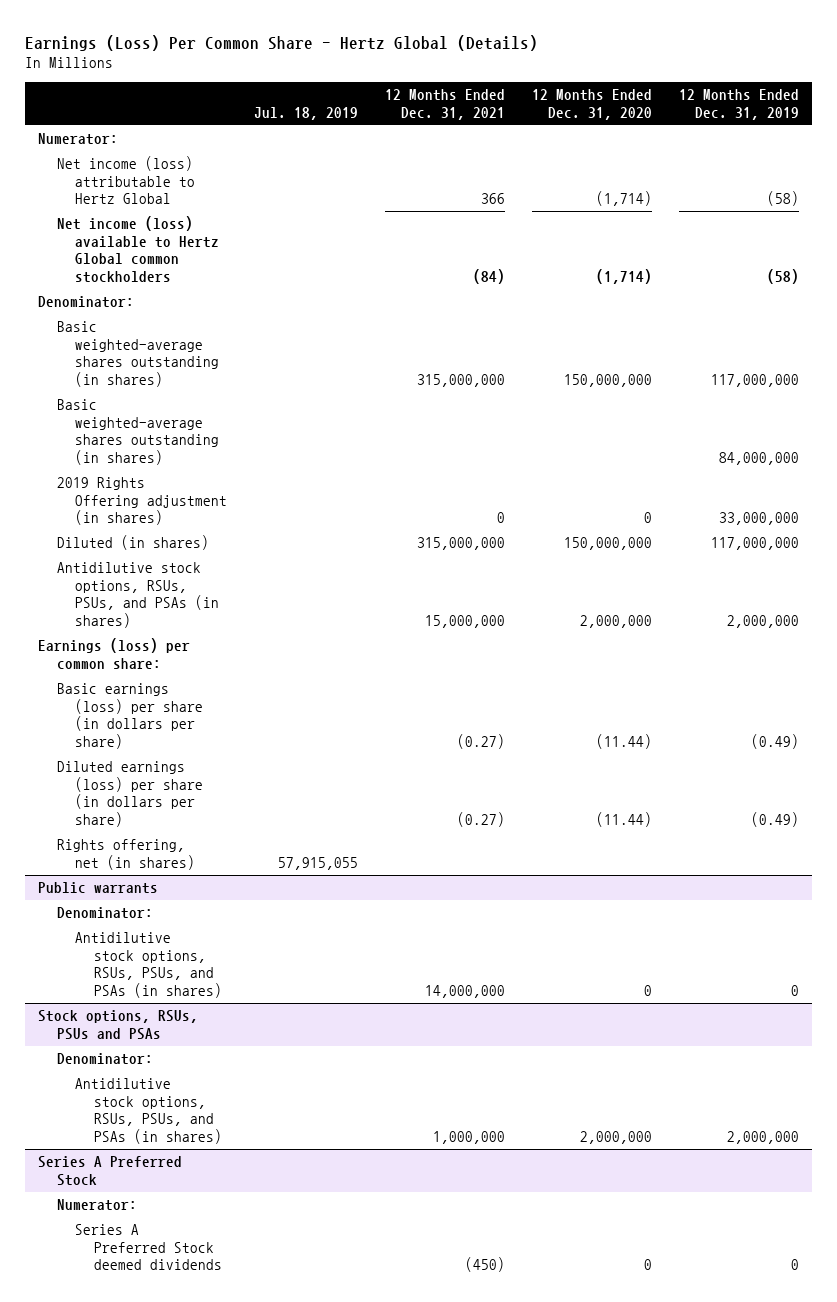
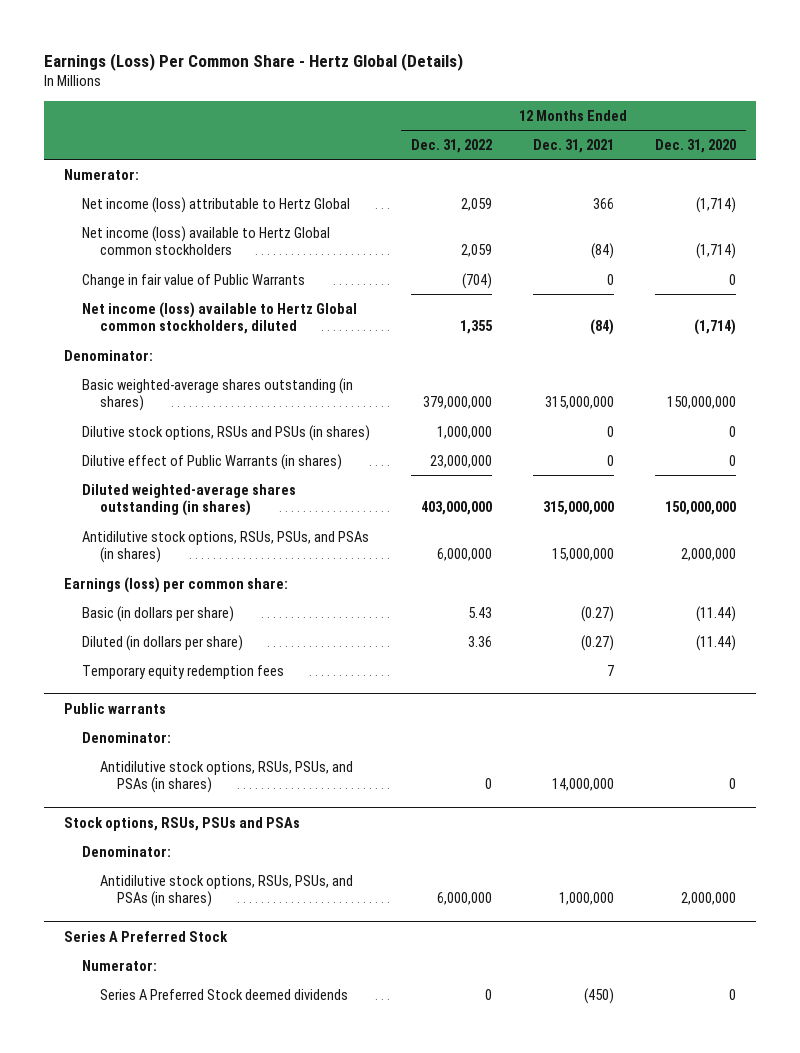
[254,106,359,120] Jul. 18, 2019 -> none
[678,89,799,120] 12 Months Ended Dec. 31, 2019 -> none
none -> [410,138,492,153] Dec. 31, 2022
none -> [81,273,305,288] Change in fair value of Public Warrants
none -> [81,301,357,335] Net income (loss) available to Hertz Global common stockholders, diluted
[56,399,220,466] Basic weighted-average shares outstanding (in shares) -> none
[56,477,228,526] 2019 Rights Offering adjustment (in shares) -> none
none -> [81,424,370,441] Dilutive stock options, RSUs and PSUs (in shares)
none -> [81,453,342,470] Dilutive effect of Public Warrants (in shares)
[56,535,209,551] Diluted (in shares) -> [81,483,296,517] Diluted weighted-average shares outstanding (in shares)
[56,839,196,870] Rights offering, net (in shares) -> none
[56,683,204,750] Basic earnings (loss) per share (in dollars per share) -> [81,605,234,622] Basic (in dollars per share)
[56,761,204,828] Diluted earnings (loss) per share (in dollars per share) -> [81,634,243,651] Diluted (in dollars per share)
none -> [81,664,284,679] Temporary equity redemption fees

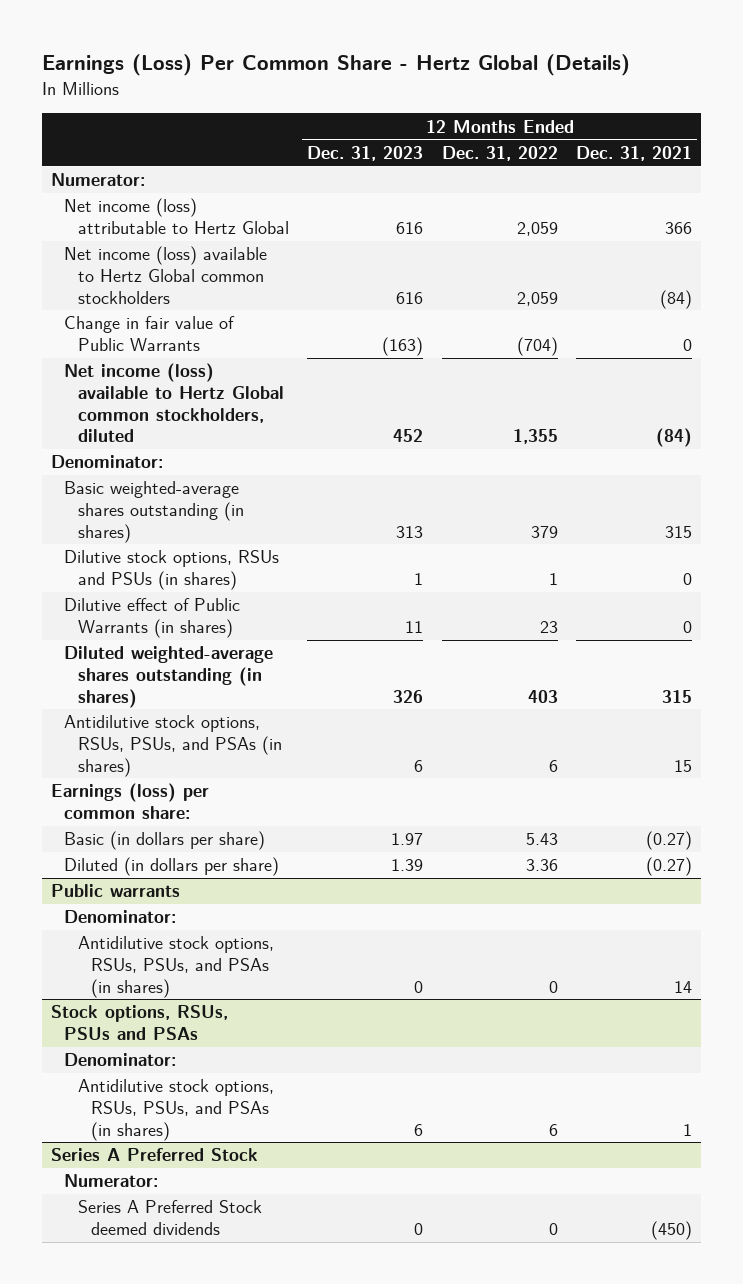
[654,138,736,153] Dec. 31, 2020 -> none
none -> [307,145,424,161] Dec. 31, 2023
[422,396,492,410] 379,000,000 -> [530,525,558,538] 379
[544,396,614,410] 315,000,000 -> [665,525,693,538] 315
[436,425,492,439] 1,000,000 -> [548,573,558,586] 1
[429,454,492,468] 23,000,000 -> [539,621,558,634] 23
[420,501,492,516] 403,000,000 -> [527,689,558,703] 403
[542,501,614,516] 315,000,000 -> [662,689,693,703] 315
[436,548,492,562] 6,000,000 -> [548,759,558,772] 6
[551,548,614,562] 15,000,000 -> [674,759,693,772] 15
[81,664,284,679] Temporary equity redemption fees -> none
[551,778,614,792] 14,000,000 -> [674,980,693,993] 14
[436,892,492,906] 6,000,000 -> [548,1123,558,1136] 6
[558,892,614,906] 1,000,000 -> [683,1123,693,1136] 1

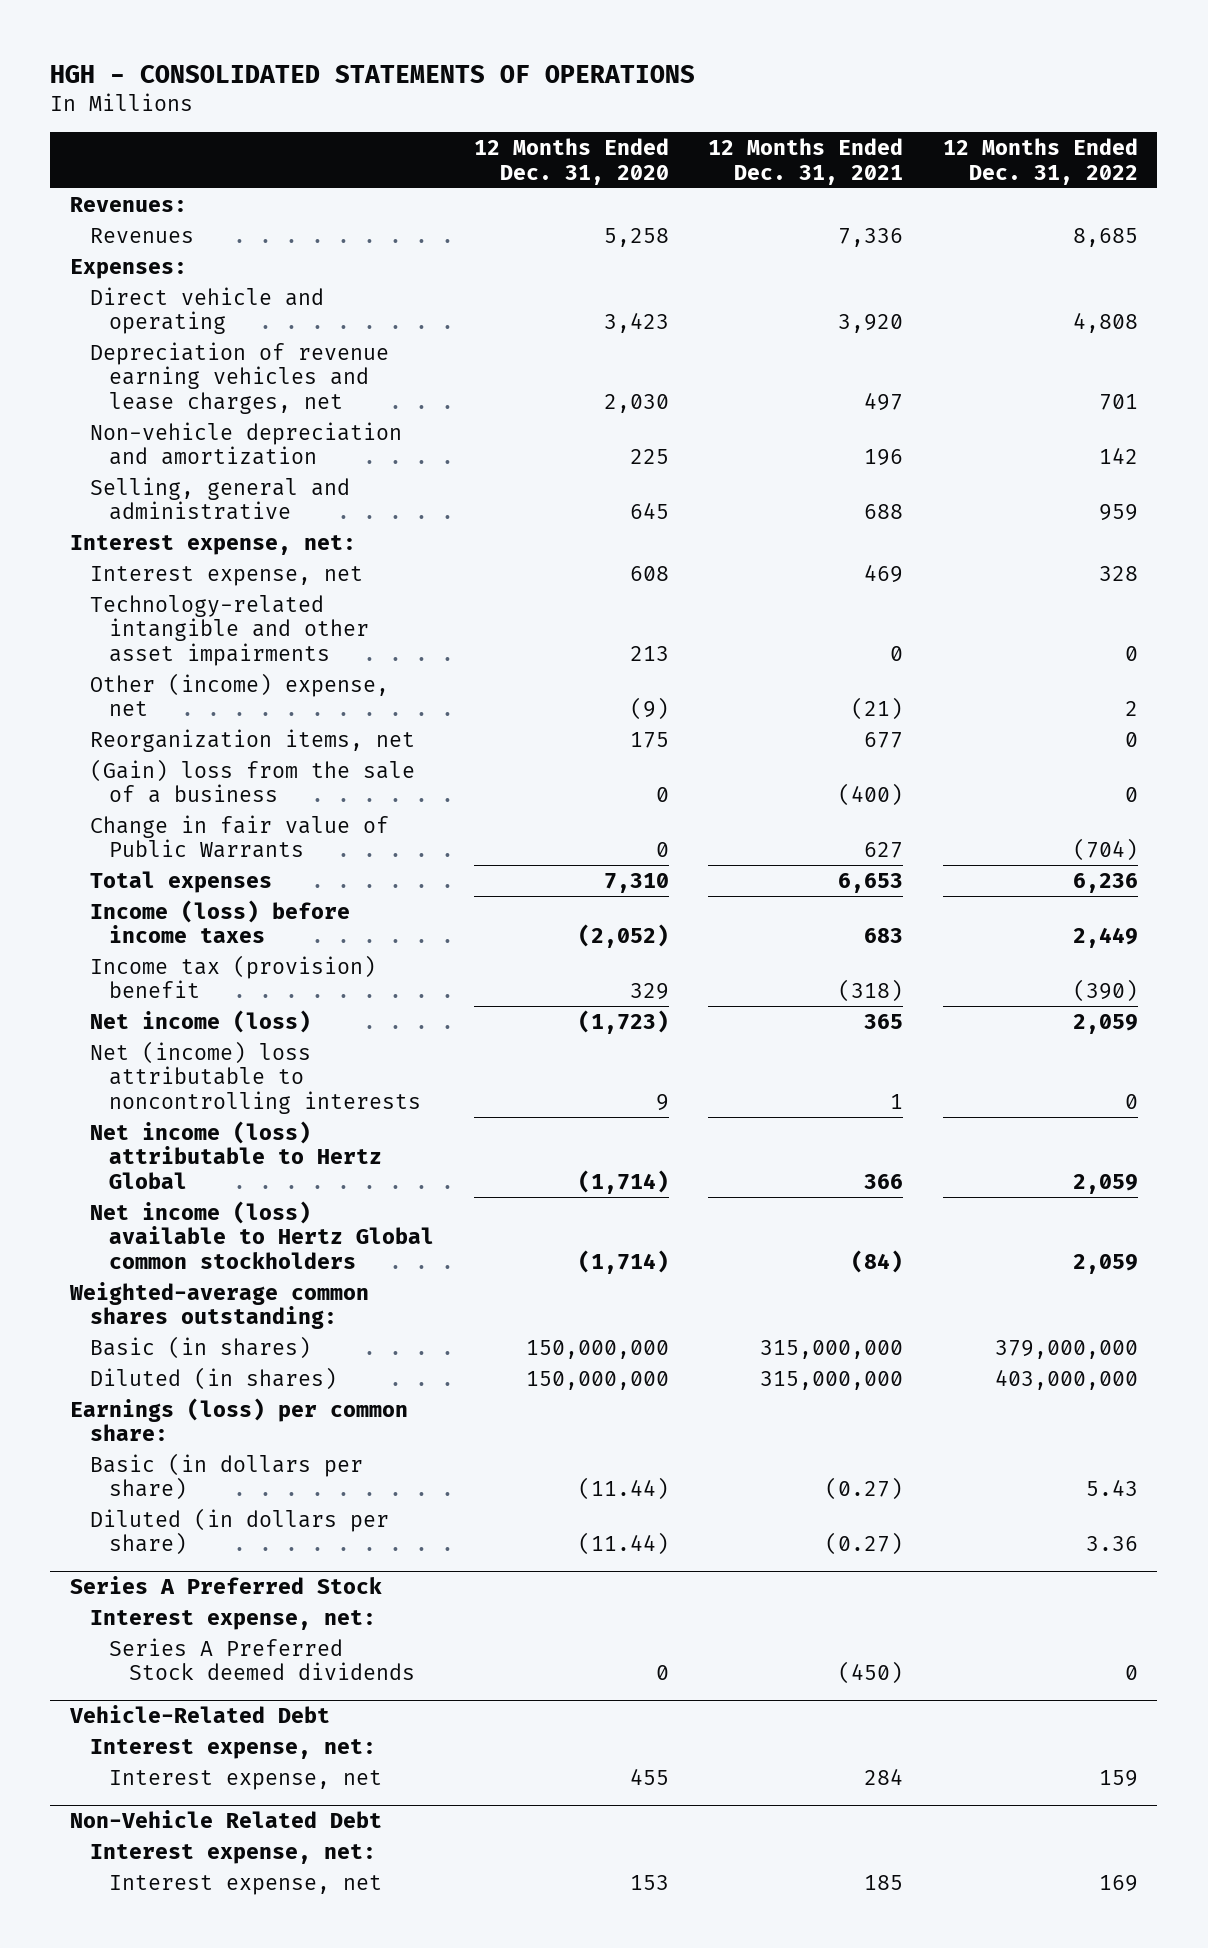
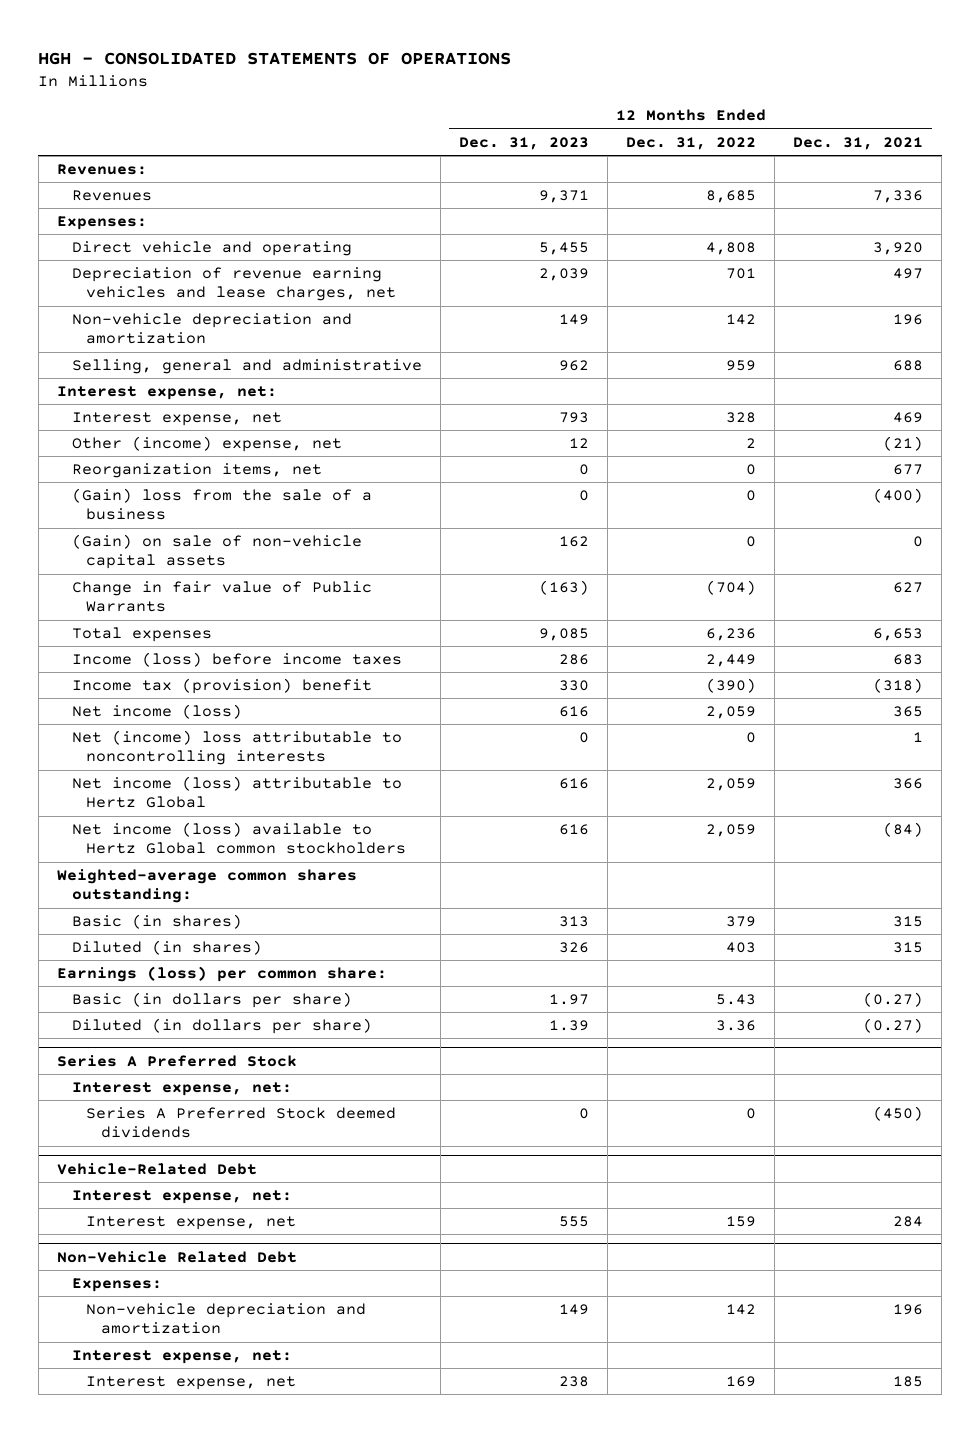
[473,138,669,185] 12 Months Ended Dec. 31, 2020 -> none
none -> [458,136,589,150] Dec. 31, 2023
[89,594,370,666] Technology-related intangible and other asset impairments -> none
none -> [71,534,362,570] (Gain) on sale of non-vehicle capital assets
[760,1339,904,1359] 315,000,000 -> [893,916,924,928] 315
[994,1339,1138,1359] 379,000,000 -> [725,916,756,928] 379
[760,1370,904,1390] 315,000,000 -> [893,942,924,954] 315
[994,1368,1138,1390] 403,000,000 -> [725,942,756,954] 403
none -> [71,1278,162,1293] Expenses:
none -> [86,1303,367,1335] Non-vehicle depreciation and amortization

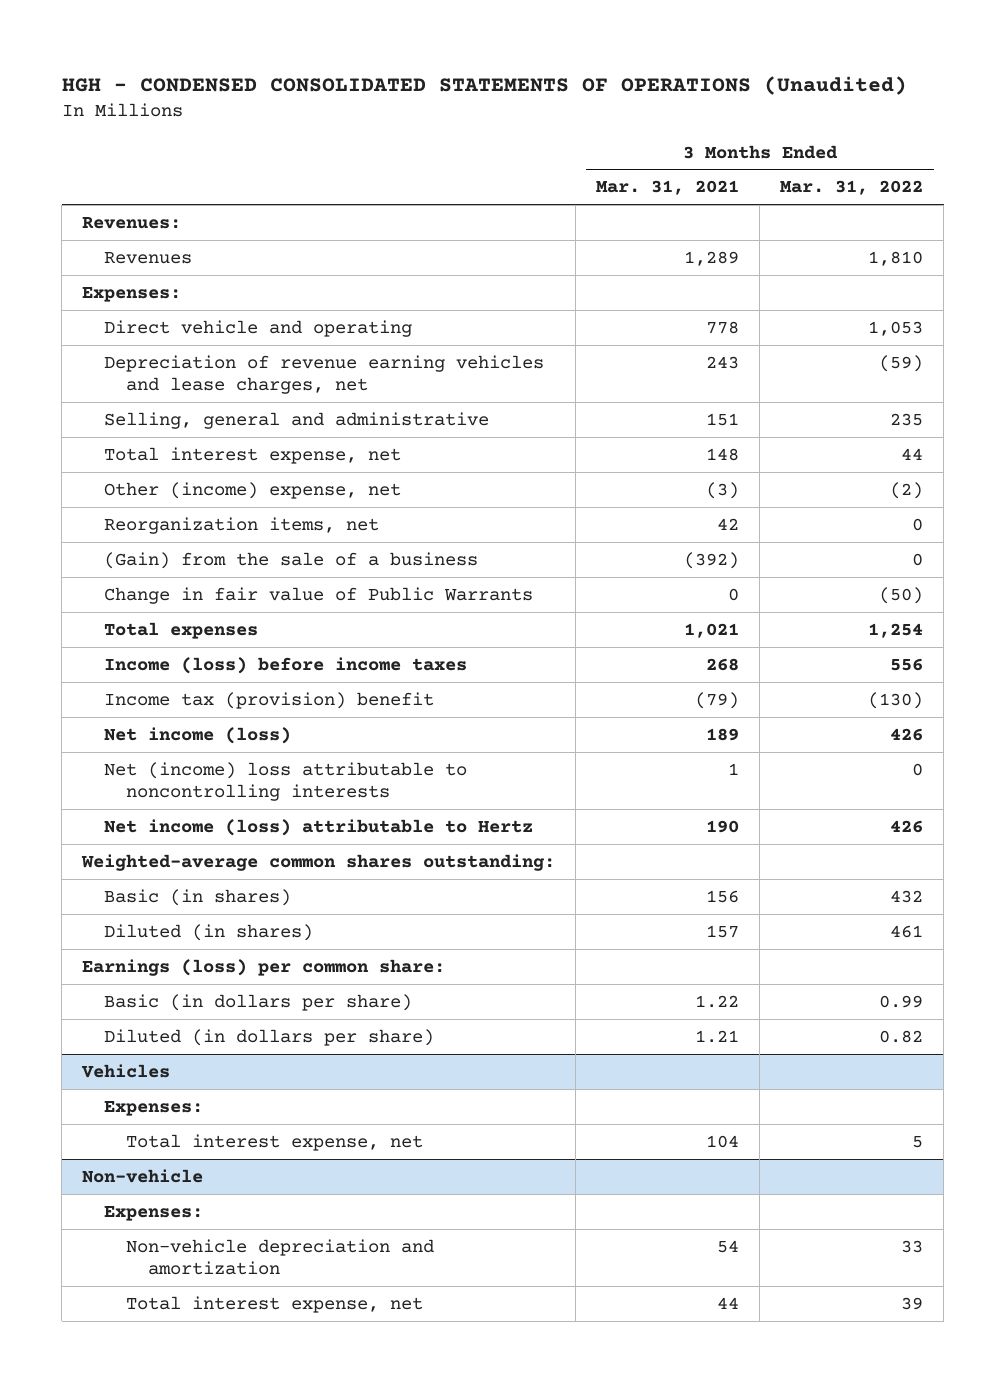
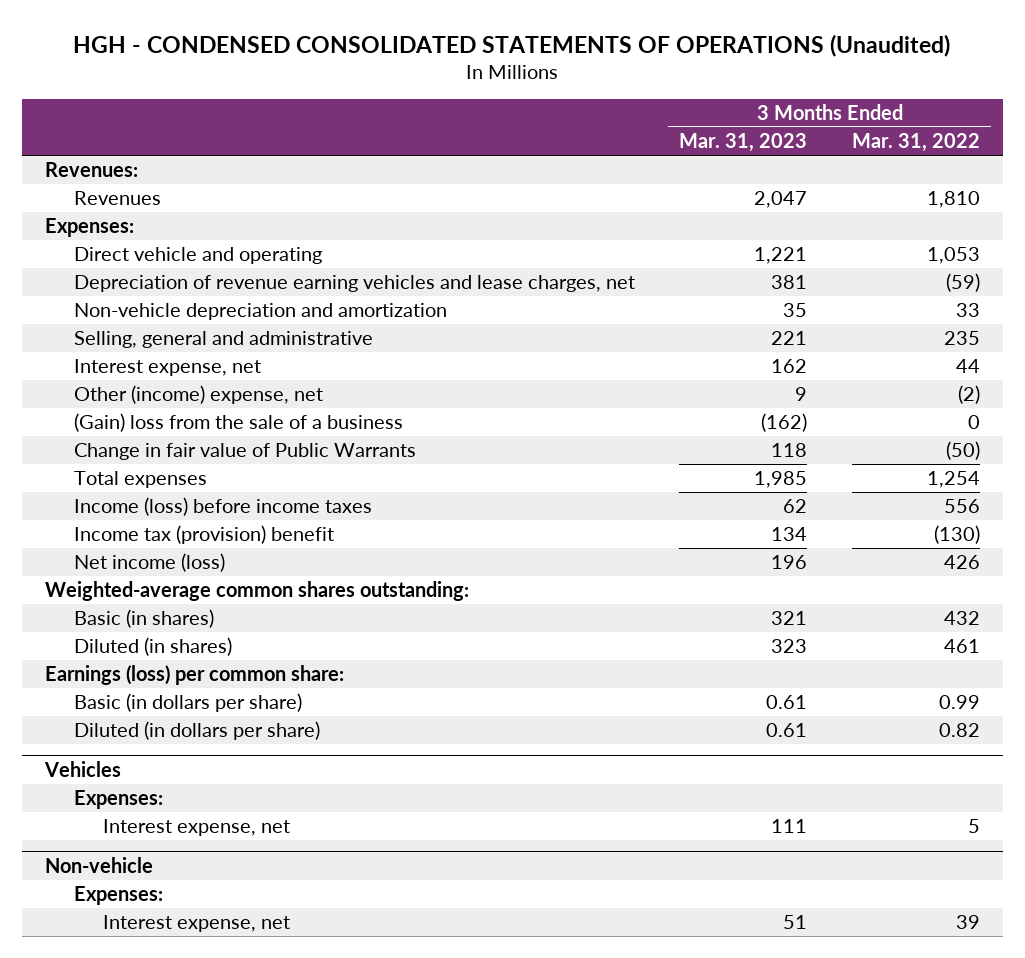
[596,180,740,196] Mar. 31, 2021 -> none
none -> [679,133,808,153] Mar. 31, 2023
none -> [73,303,447,321] Non-vehicle depreciation and amortization
[104,446,402,464] Total interest expense, net -> [73,359,261,377] Interest expense, net
[104,516,380,534] Reorganization items, net -> none
[104,551,479,569] (Gain) from the sale of a business -> [73,413,403,433] (Gain) loss from the sale of a business
[104,761,468,802] Net (income) loss attributable to noncontrolling interests -> none
[104,818,534,836] Net income (loss) attributable to Hertz -> none
[126,1133,424,1151] Total interest expense, net -> [102,819,290,837] Interest expense, net
[126,1238,435,1276] Non-vehicle depreciation and amortization -> none
[126,1295,424,1313] Total interest expense, net -> [102,915,290,933] Interest expense, net

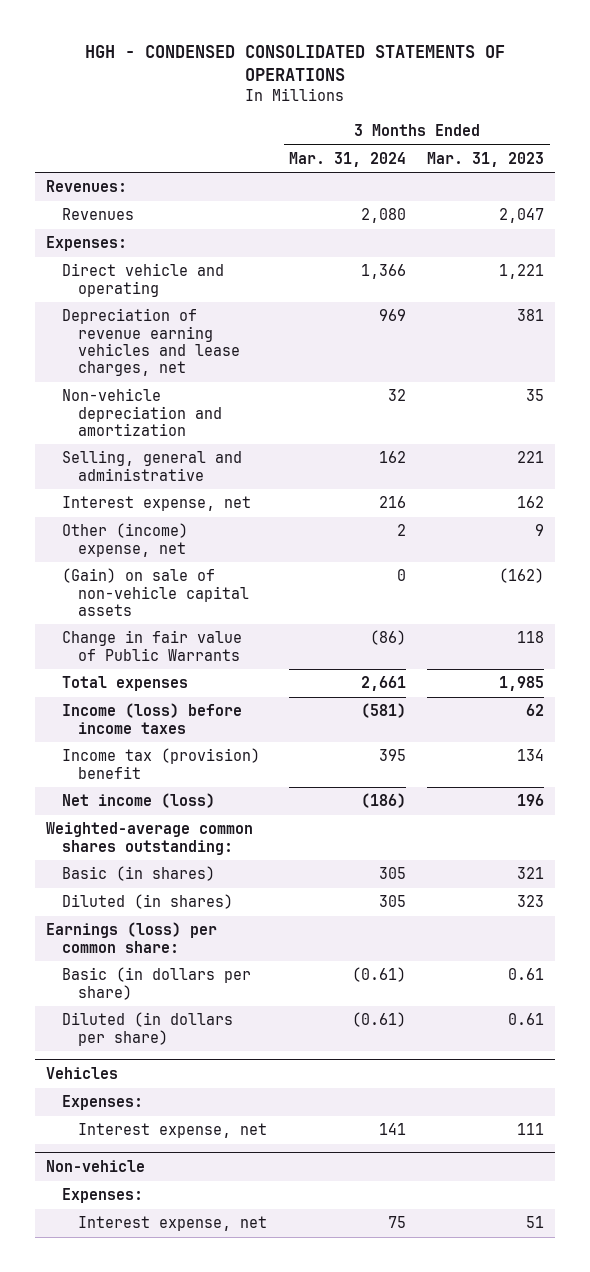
[73,33,951,57] HGH - CONDENSED CONSOLIDATED STATEMENTS OF OPERATIONS (Unaudited) -> [85,45,506,82] HGH - CONDENSED CONSOLIDATED STATEMENTS OF OPERATIONS
[852,133,981,153] Mar. 31, 2022 -> none
none -> [288,151,406,167] Mar. 31, 2024
[73,413,403,433] (Gain) loss from the sale of a business -> [62,568,250,616] (Gain) on sale of non-vehicle capital assets

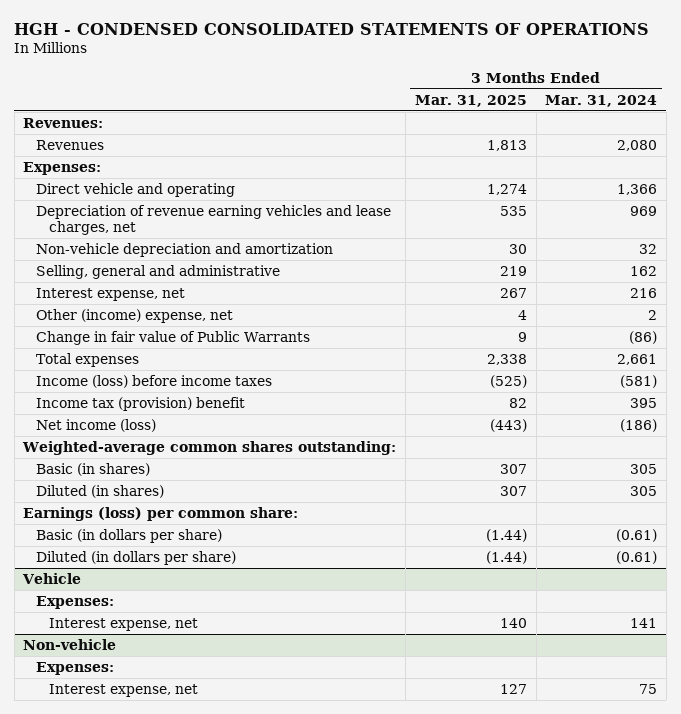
[427,151,545,167] Mar. 31, 2023 -> none
none -> [414,94,527,107] Mar. 31, 2025
[62,568,250,616] (Gain) on sale of non-vehicle capital assets -> none
[46,1067,119,1080] Vehicles -> [22,572,82,584] Vehicle

